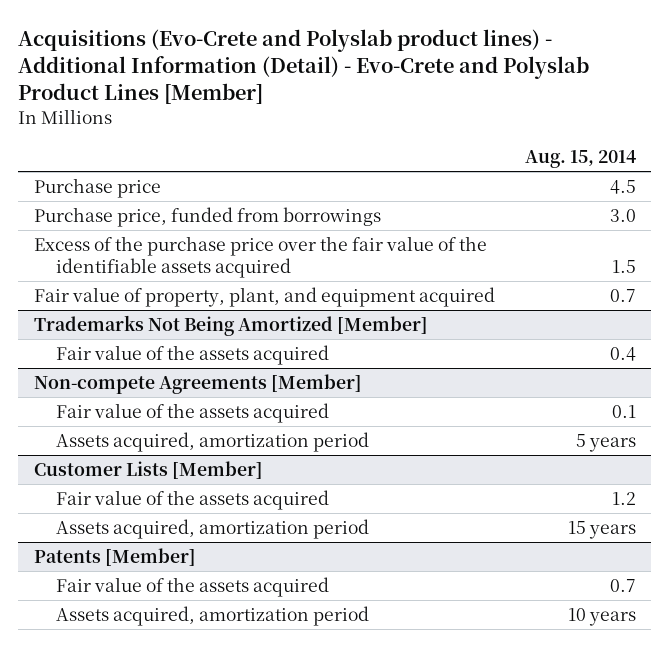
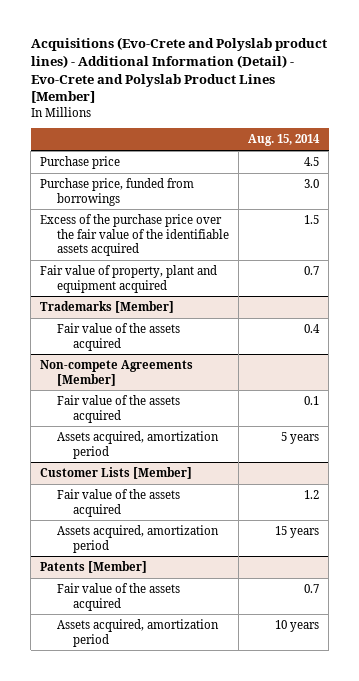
[33,287,495,308] Fair value of property, plant, and equipment acquired -> [40,264,218,293] Fair value of property, plant and equipment acquired
[33,315,428,337] Trademarks Not Being Amortized [Member] -> [40,300,175,313] Trademarks [Member]

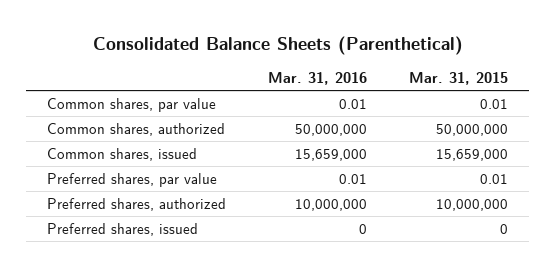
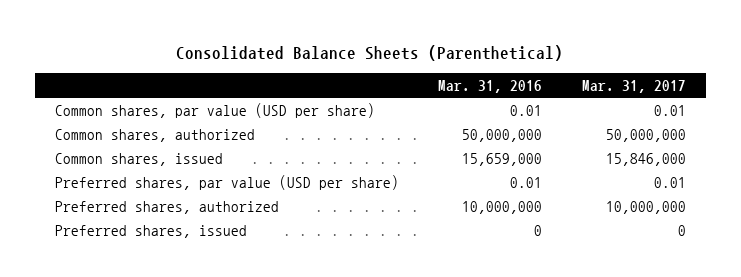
[409,72,509,86] Mar. 31, 2015 -> none
none -> [582,79,687,93] Mar. 31, 2017
[47,97,217,112] Common shares, par value -> [54,102,375,118] Common shares, par value (USD per share)
[47,172,218,187] Preferred shares, par value -> [54,174,399,190] Preferred shares, par value (USD per share)

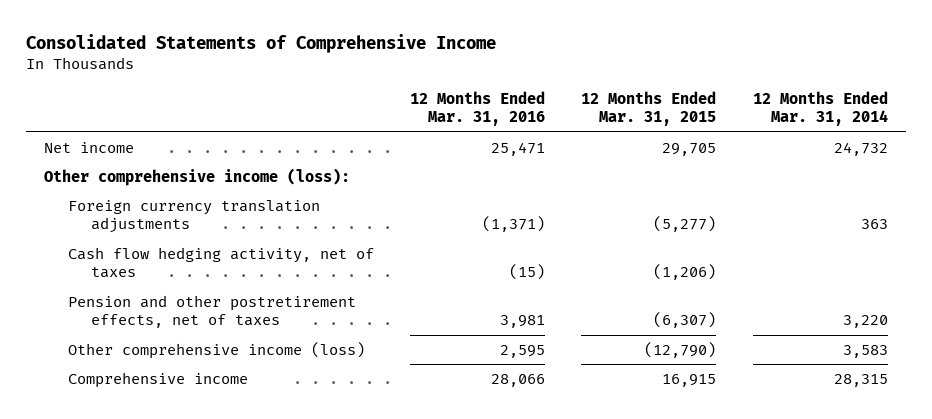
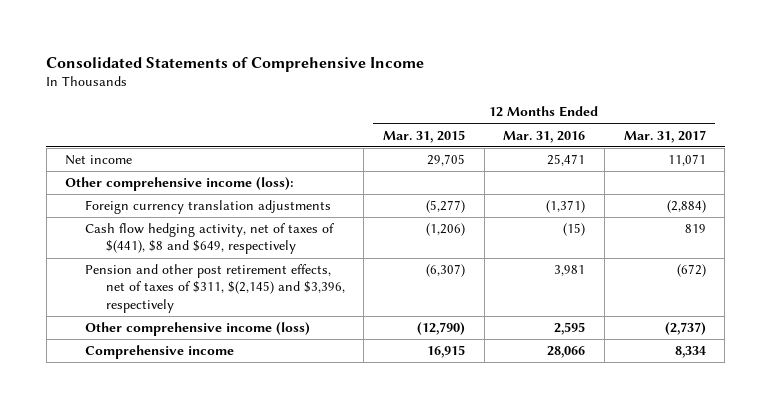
[752,90,888,127] 12 Months Ended Mar. 31, 2014 -> none
none -> [623,129,706,143] Mar. 31, 2017
[67,246,374,279] Cash flow hedging activity, net of taxes -> [85,223,336,255] Cash flow hedging activity, net of taxes of $(441), $8 and $649, respectively
[67,294,356,329] Pension and other postretirement effects, net of taxes -> [85,264,345,313] Pension and other post retirement effects, net of taxes of $311, $(2,145) and $3,396, respectively

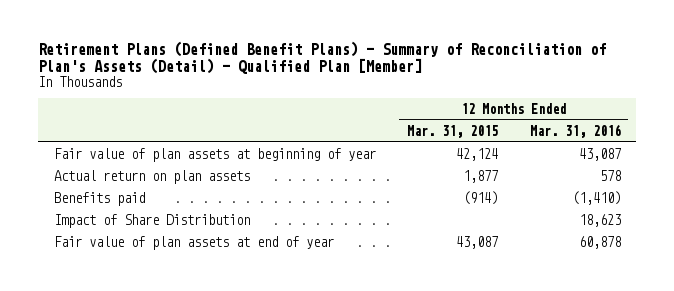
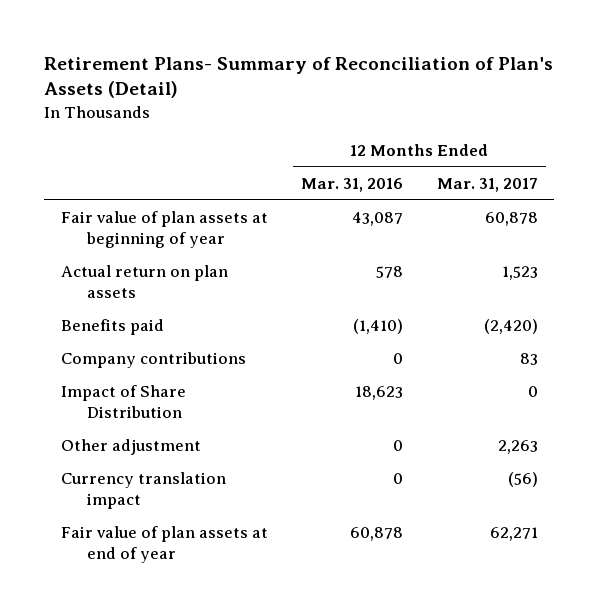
[37,40,606,75] Retirement Plans (Defined Benefit Plans) - Summary of Reconciliation of Plan's Assets (Detail) - Qualified Plan [Member] -> [43,56,553,99] Retirement Plans- Summary of Reconciliation of Plan's Assets (Detail)
[407,124,499,138] Mar. 31, 2015 -> none
none -> [436,177,538,192] Mar. 31, 2017
none -> [60,352,246,369] Company contributions
none -> [60,439,201,456] Other adjustment
none -> [60,472,226,510] Currency translation impact

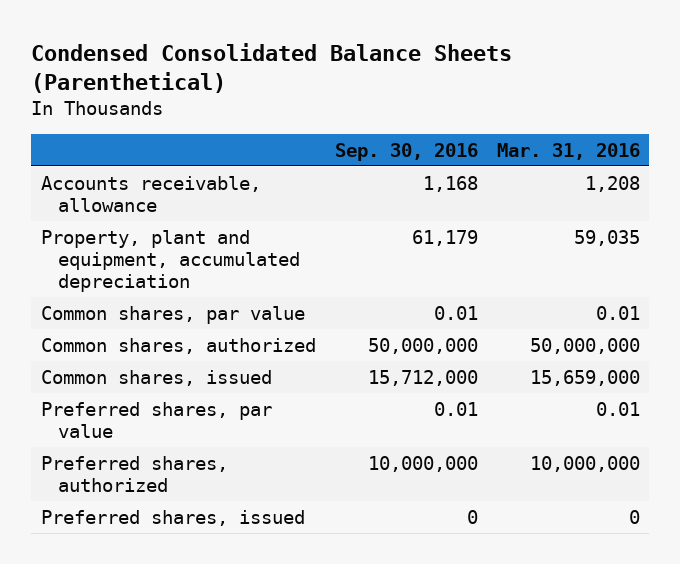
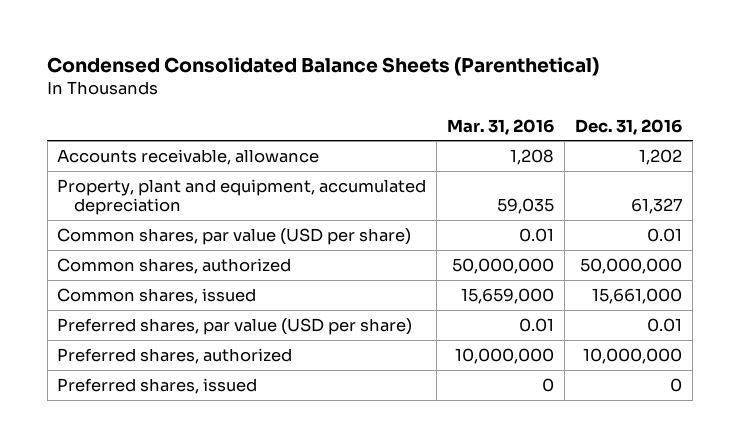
[334,142,478,161] Sep. 30, 2016 -> none
none -> [575,118,683,135] Dec. 31, 2016
[40,305,305,324] Common shares, par value -> [57,227,412,245] Common shares, par value (USD per share)
[40,401,272,439] Preferred shares, par value -> [57,317,413,335] Preferred shares, par value (USD per share)

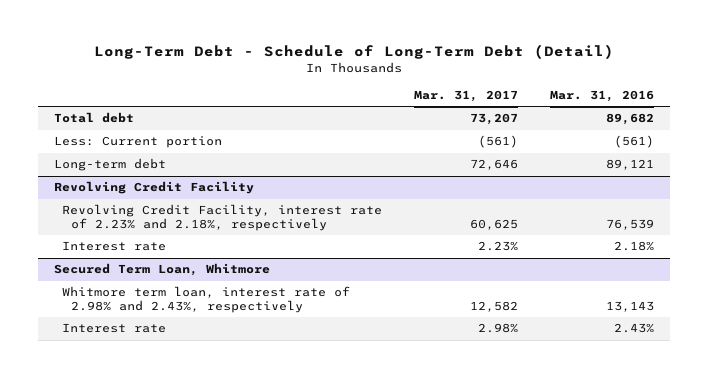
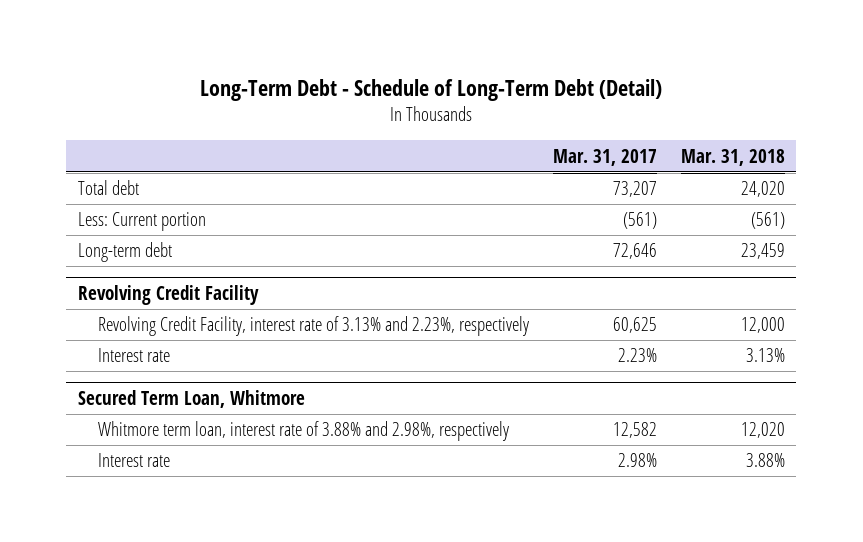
[550,90,655,103] Mar. 31, 2016 -> none
none -> [680,148,785,166] Mar. 31, 2018
[62,204,383,232] Revolving Credit Facility, interest rate of 2.23% and 2.18%, respectively -> [98,316,530,337] Revolving Credit Facility, interest rate of 3.13% and 2.23%, respectively
[62,286,351,314] Whitmore term loan, interest rate of 2.98% and 2.43%, respectively -> [98,421,510,442] Whitmore term loan, interest rate of 3.88% and 2.98%, respectively

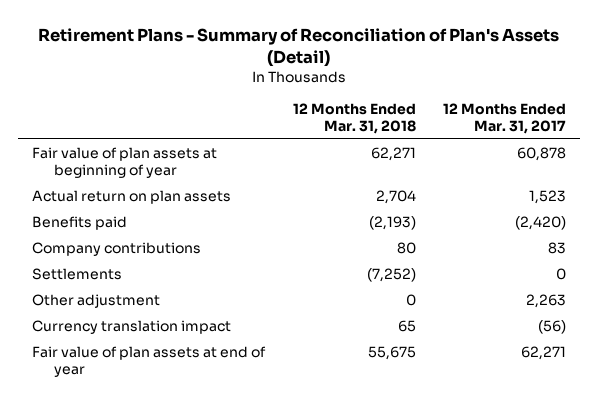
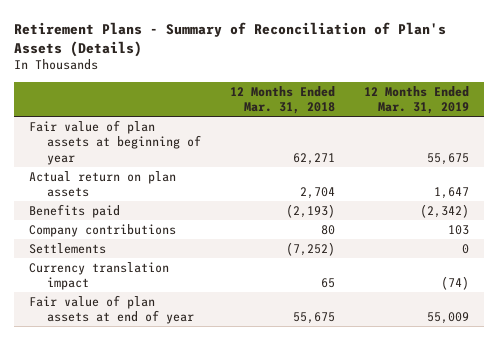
[38,27,560,67] Retirement Plans - Summary of Reconciliation of Plan's Assets (Detail) -> [14,21,447,57] Retirement Plans - Summary of Reconciliation of Plan's Assets (Details)
[443,103,567,134] 12 Months Ended Mar. 31, 2017 -> none
none -> [364,85,470,115] 12 Months Ended Mar. 31, 2019
[32,294,161,309] Other adjustment -> none

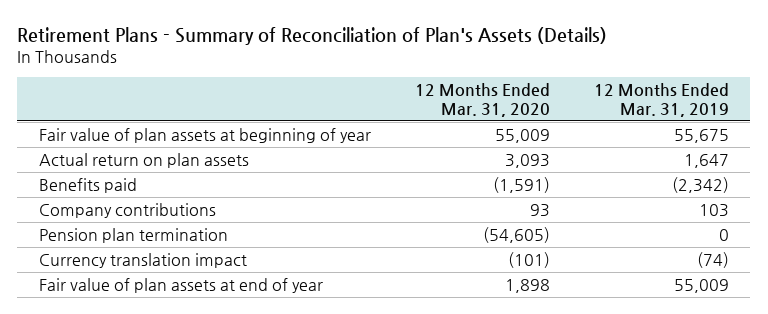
[230,85,336,115] 12 Months Ended Mar. 31, 2018 -> none
none -> [414,82,550,117] 12 Months Ended Mar. 31, 2020
[28,242,106,254] Settlements -> [39,227,229,243] Pension plan termination

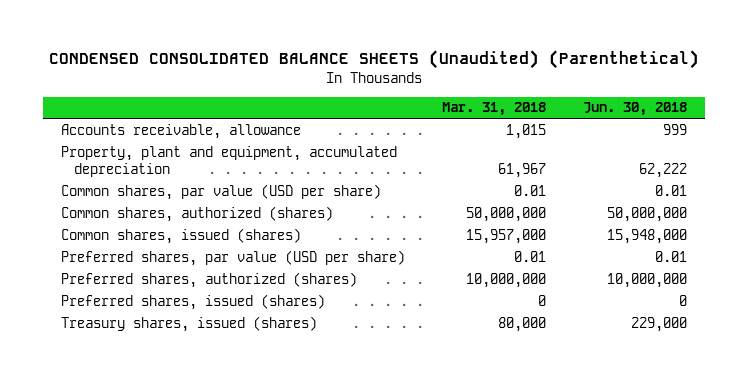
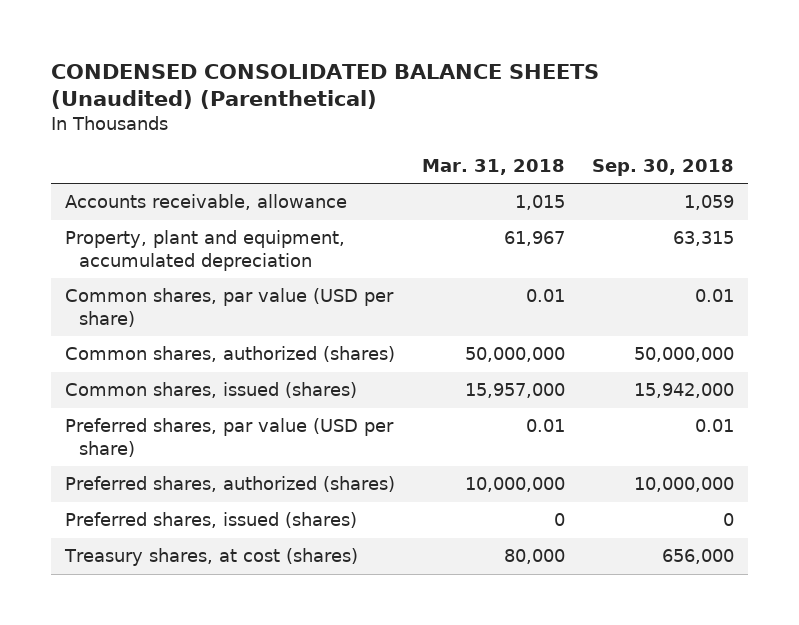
[582,102,687,117] Jun. 30, 2018 -> none
none -> [592,158,735,176] Sep. 30, 2018
[61,315,318,332] Treasury shares, issued (shares) -> [63,548,358,567] Treasury shares, at cost (shares)

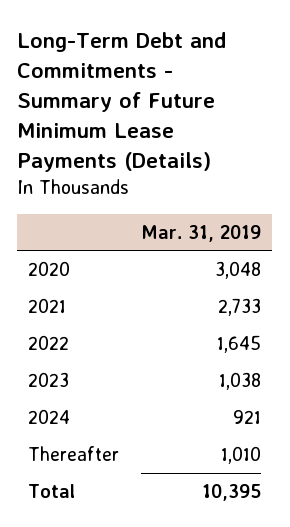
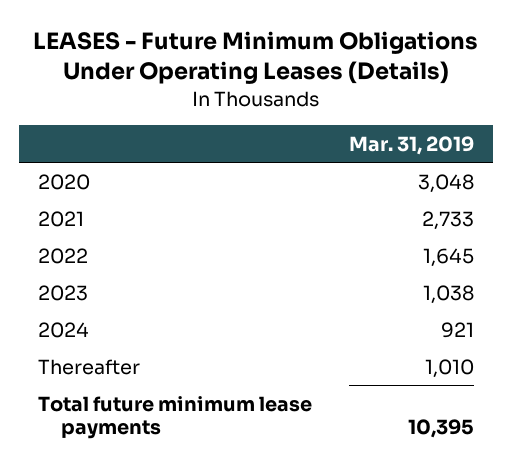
[17,31,227,173] Long-Term Debt and Commitments - Summary of Future Minimum Lease Payments (Details) -> [33,31,479,85] LEASES - Future Minimum Obligations Under Operating Leases (Details)
[28,483,76,498] Total -> [37,395,312,440] Total future minimum lease payments

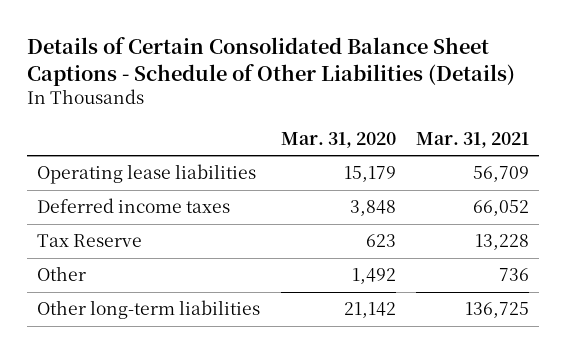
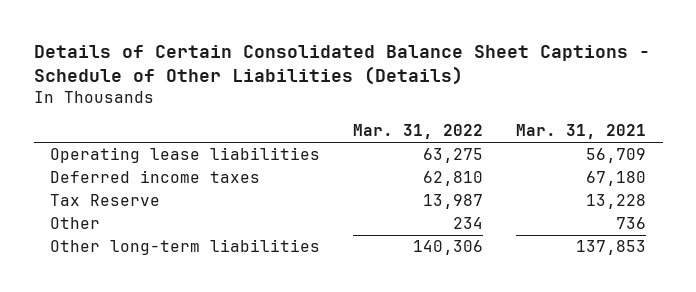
[280,131,396,148] Mar. 31, 2020 -> none
none -> [353,124,484,140] Mar. 31, 2022
[473,200,530,217] 66,052 -> [586,171,647,187] 67,180
[465,302,530,319] 136,725 -> [576,240,647,256] 137,853

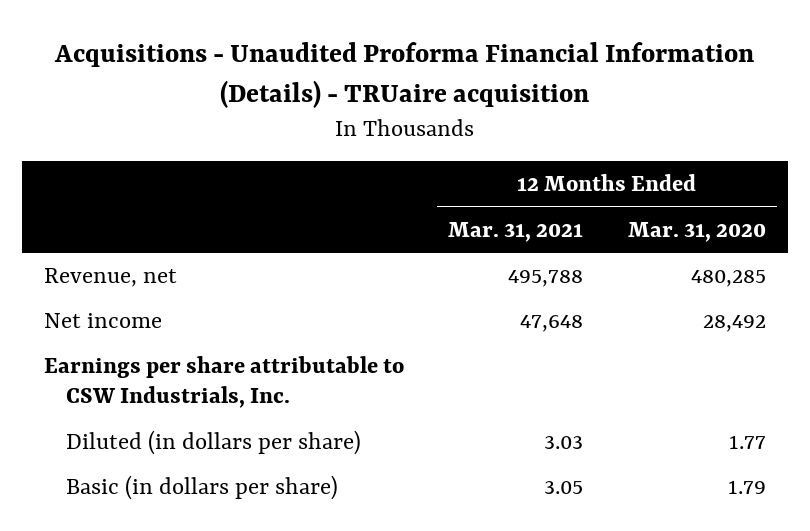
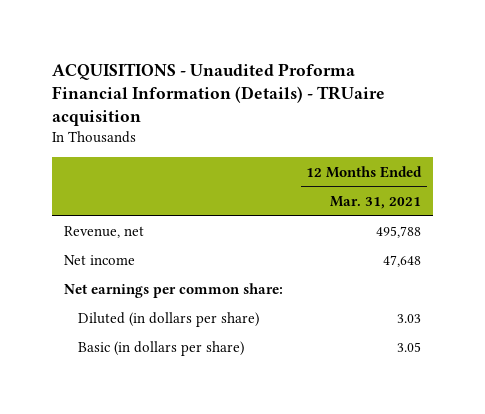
[53,41,754,108] Acquisitions - Unaudited Proforma Financial Information (Details) - TRUaire acquisition -> [52,62,386,127] ACQUISITIONS - Unaudited Proforma Financial Information (Details) - TRUaire acquisition
[627,221,766,242] Mar. 31, 2020 -> none
[44,355,405,409] Earnings per share attributable to CSW Industrials, Inc. -> [63,283,283,299] Net earnings per common share:

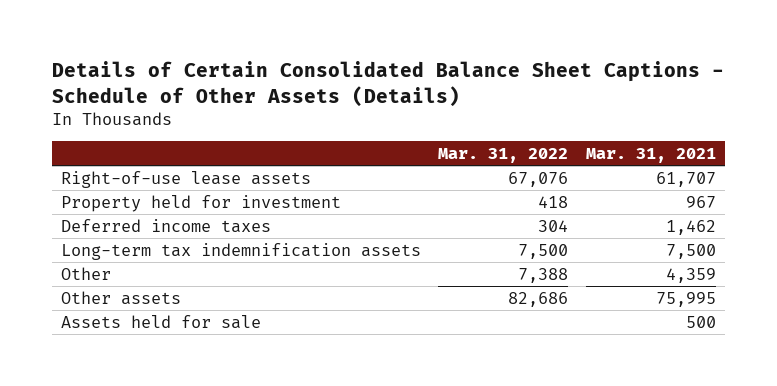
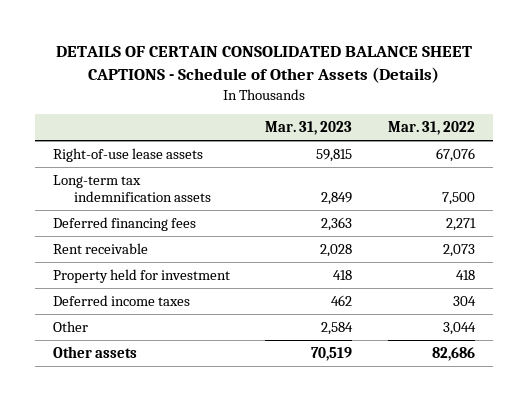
[51,61,724,107] Details of Certain Consolidated Balance Sheet Captions - Schedule of Other Assets (Details) -> [55,46,472,84] DETAILS OF CERTAIN CONSOLIDATED BALANCE SHEET CAPTIONS - Schedule of Other Assets (Details)
[585,148,716,164] Mar. 31, 2021 -> none
none -> [265,121,353,136] Mar. 31, 2023
[60,242,421,260] Long-term tax indemnification assets -> [52,174,212,202] Long-term tax indemnification assets
none -> [52,216,196,231] Deferred financing fees
none -> [52,242,148,254] Rent receivable
[518,267,569,283] 7,388 -> [442,321,476,335] 3,044
[60,314,261,329] Assets held for sale -> none

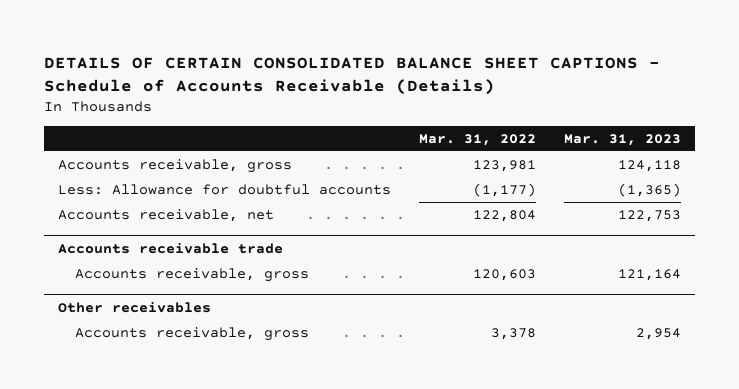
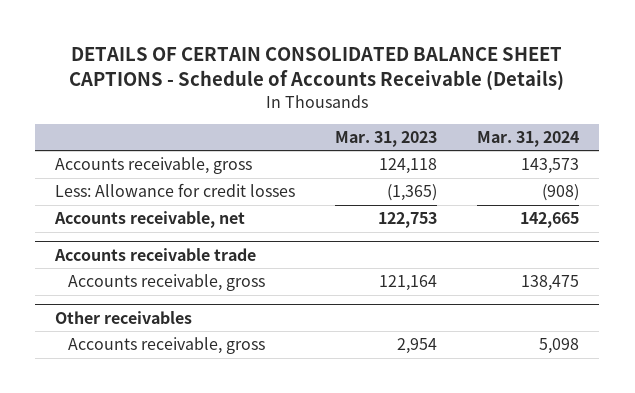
[419,134,537,147] Mar. 31, 2022 -> none
none -> [477,130,580,147] Mar. 31, 2024
[58,183,392,195] Less: Allowance for doubtful accounts -> [55,183,296,198] Less: Allowance for credit losses

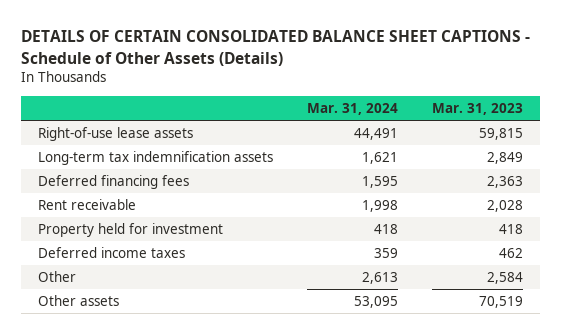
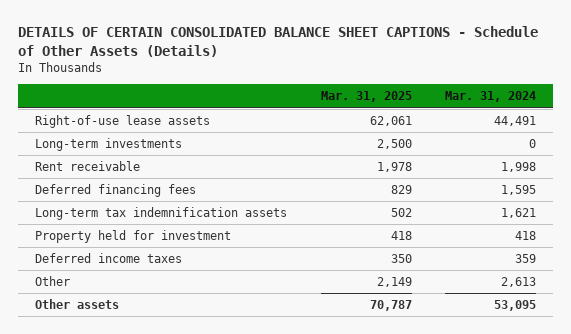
[432,102,524,115] Mar. 31, 2023 -> none
none -> [320,91,412,103] Mar. 31, 2025
none -> [34,138,182,152] Long-term investments
[38,175,190,190] Deferred financing fees -> [34,184,196,198] Deferred financing fees
[38,151,274,166] Long-term tax indemnification assets -> [34,207,287,221] Long-term tax indemnification assets

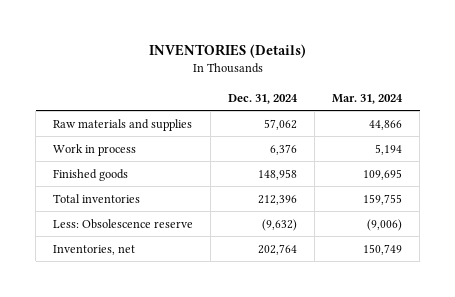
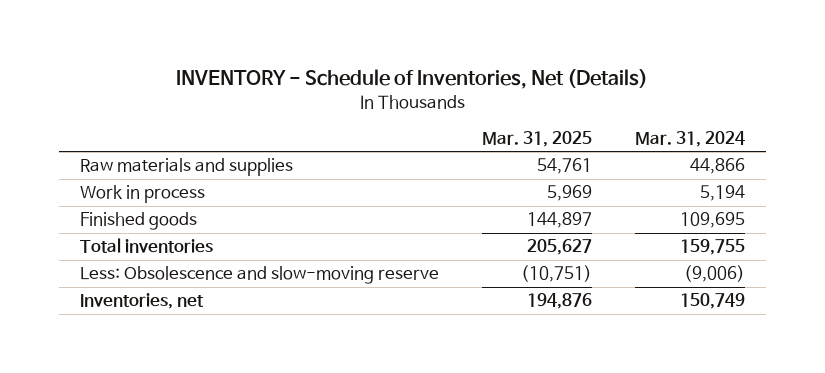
[148,44,306,59] INVENTORIES (Details) -> [176,68,649,89] INVENTORY - Schedule of Inventories, Net (Details)
[228,93,299,104] Dec. 31, 2024 -> none
none -> [481,130,592,147] Mar. 31, 2025
[53,218,194,229] Less: Obsolescence reserve -> [80,266,440,285] Less: Obsolescence and slow-moving reserve

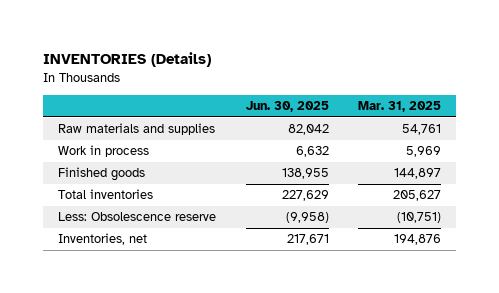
[176,68,649,89] INVENTORY - Schedule of Inventories, Net (Details) -> [43,51,212,67] INVENTORIES (Details)
[634,130,745,147] Mar. 31, 2024 -> none
none -> [245,101,329,113] Jun. 30, 2025
[80,266,440,285] Less: Obsolescence and slow-moving reserve -> [57,212,216,222] Less: Obsolescence reserve

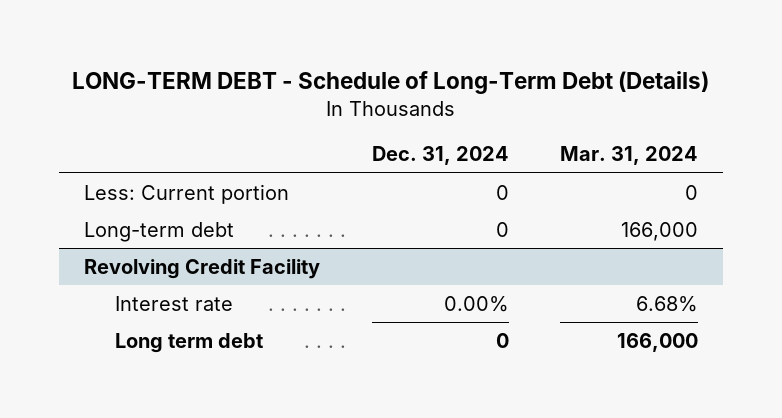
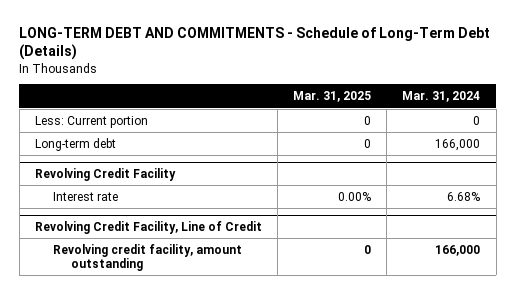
[72,71,710,95] LONG-TERM DEBT - Schedule of Long-Term Debt (Details) -> [19,26,491,61] LONG-TERM DEBT AND COMMITMENTS - Schedule of Long-Term Debt (Details)
[371,146,509,166] Dec. 31, 2024 -> none
none -> [293,91,372,103] Mar. 31, 2025
none -> [34,220,262,234] Revolving Credit Facility, Line of Credit
[114,332,263,353] Long term debt -> [52,243,242,272] Revolving credit facility, amount outstanding

